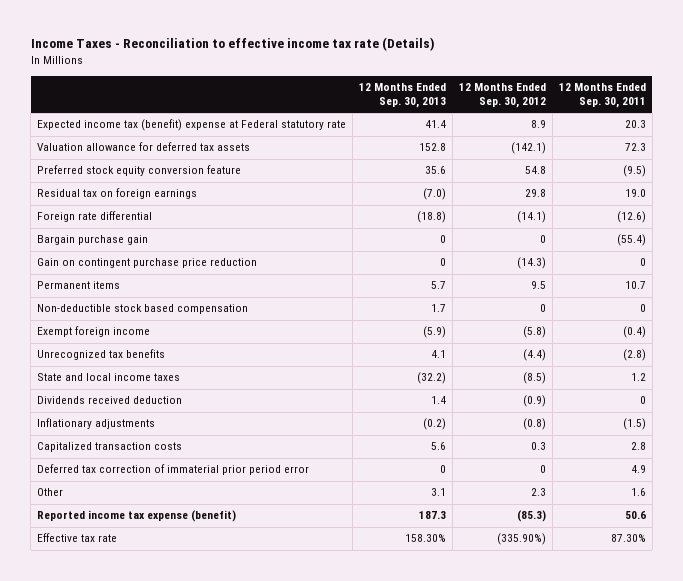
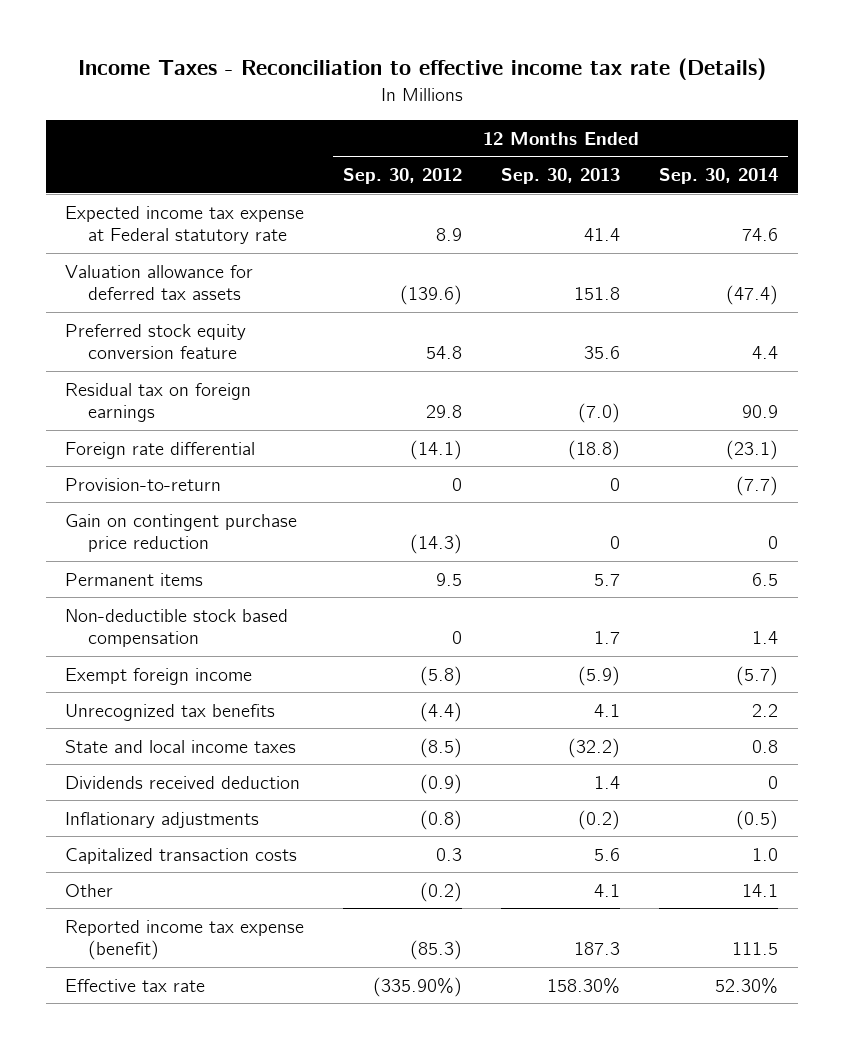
[558,83,646,109] 12 Months Ended Sep. 30, 2011 -> none
none -> [659,168,779,185] Sep. 30, 2014
[37,119,347,132] Expected income tax (benefit) expense at Federal statutory rate -> [65,205,305,245] Expected income tax expense at Federal statutory rate
[419,143,447,152] 152.8 -> [574,287,621,301] 151.8
[510,142,546,155] (142.1) -> [400,285,463,306] (139.6)
[37,235,149,246] Bargain purchase gain -> [65,477,222,491] Provision-to-return
[37,464,310,476] Deferred tax correction of immaterial prior period error -> none
[431,488,447,497] 3.1 -> [594,883,621,897] 4.1
[530,488,546,497] 2.3 -> [420,881,463,902] (0.2)

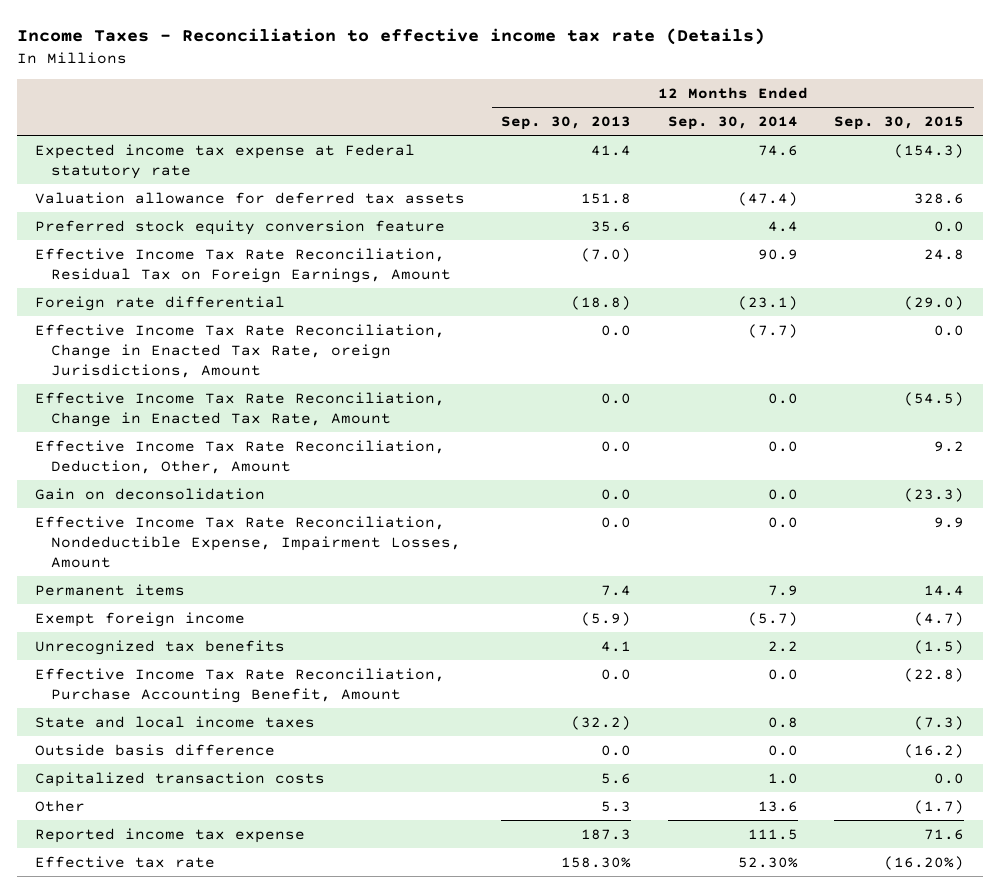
[343,168,463,185] Sep. 30, 2012 -> none
none -> [834,115,965,130] Sep. 30, 2015
[65,382,252,423] Residual tax on foreign earnings -> [34,247,452,283] Effective Income Tax Rate Reconciliation, Residual Tax on Foreign Earnings, Amount
[65,477,222,491] Provision-to-return -> none
[65,608,289,648] Non-deductible stock based compensation -> none
none -> [34,323,445,378] Effective Income Tax Rate Reconciliation, Change in Enacted Tax Rate, oreign Jurisdictions, Amount
none -> [34,391,445,427] Effective Income Tax Rate Reconciliation, Change in Enacted Tax Rate, Amount
none -> [34,439,445,474] Effective Income Tax Rate Reconciliation, Deduction, Other, Amount
[65,513,298,553] Gain on contingent purchase price reduction -> [34,487,265,500] Gain on deconsolidation
[610,536,621,550] 0 -> [601,488,632,500] 0.0
[768,536,779,550] 0 -> [767,488,798,500] 0.0
none -> [34,515,462,568] Effective Income Tax Rate Reconciliation, Nondeductible Expense, Impairment Losses, Amount
[594,573,621,586] 5.7 -> [601,584,632,596] 7.4
[752,572,779,586] 6.5 -> [767,584,798,596] 7.9
none -> [34,667,445,703] Effective Income Tax Rate Reconciliation, Purchase Accounting Benefit, Amount
[65,775,301,789] Dividends received deduction -> none
[65,811,260,828] Inflationary adjustments -> none
none -> [34,743,275,756] Outside basis difference
[594,883,621,897] 4.1 -> [601,800,632,812] 5.3
[742,883,779,897] 14.1 -> [757,800,798,812] 13.6
[65,919,305,961] Reported income tax expense (benefit) -> [34,827,305,843] Reported income tax expense

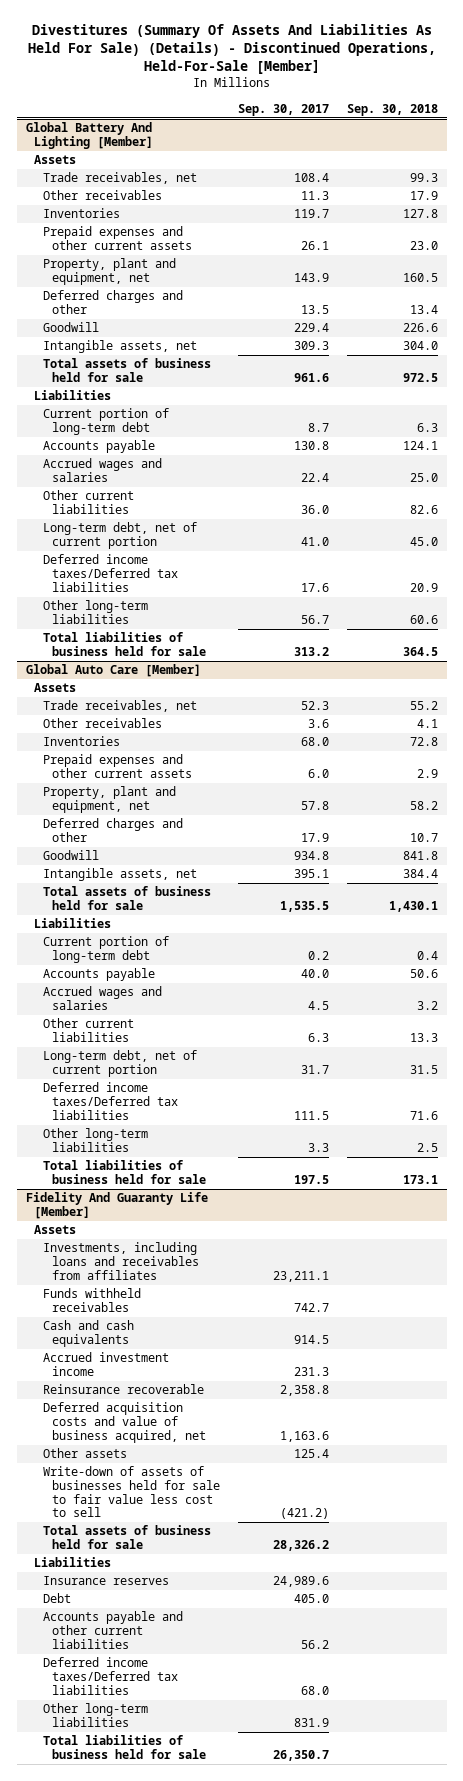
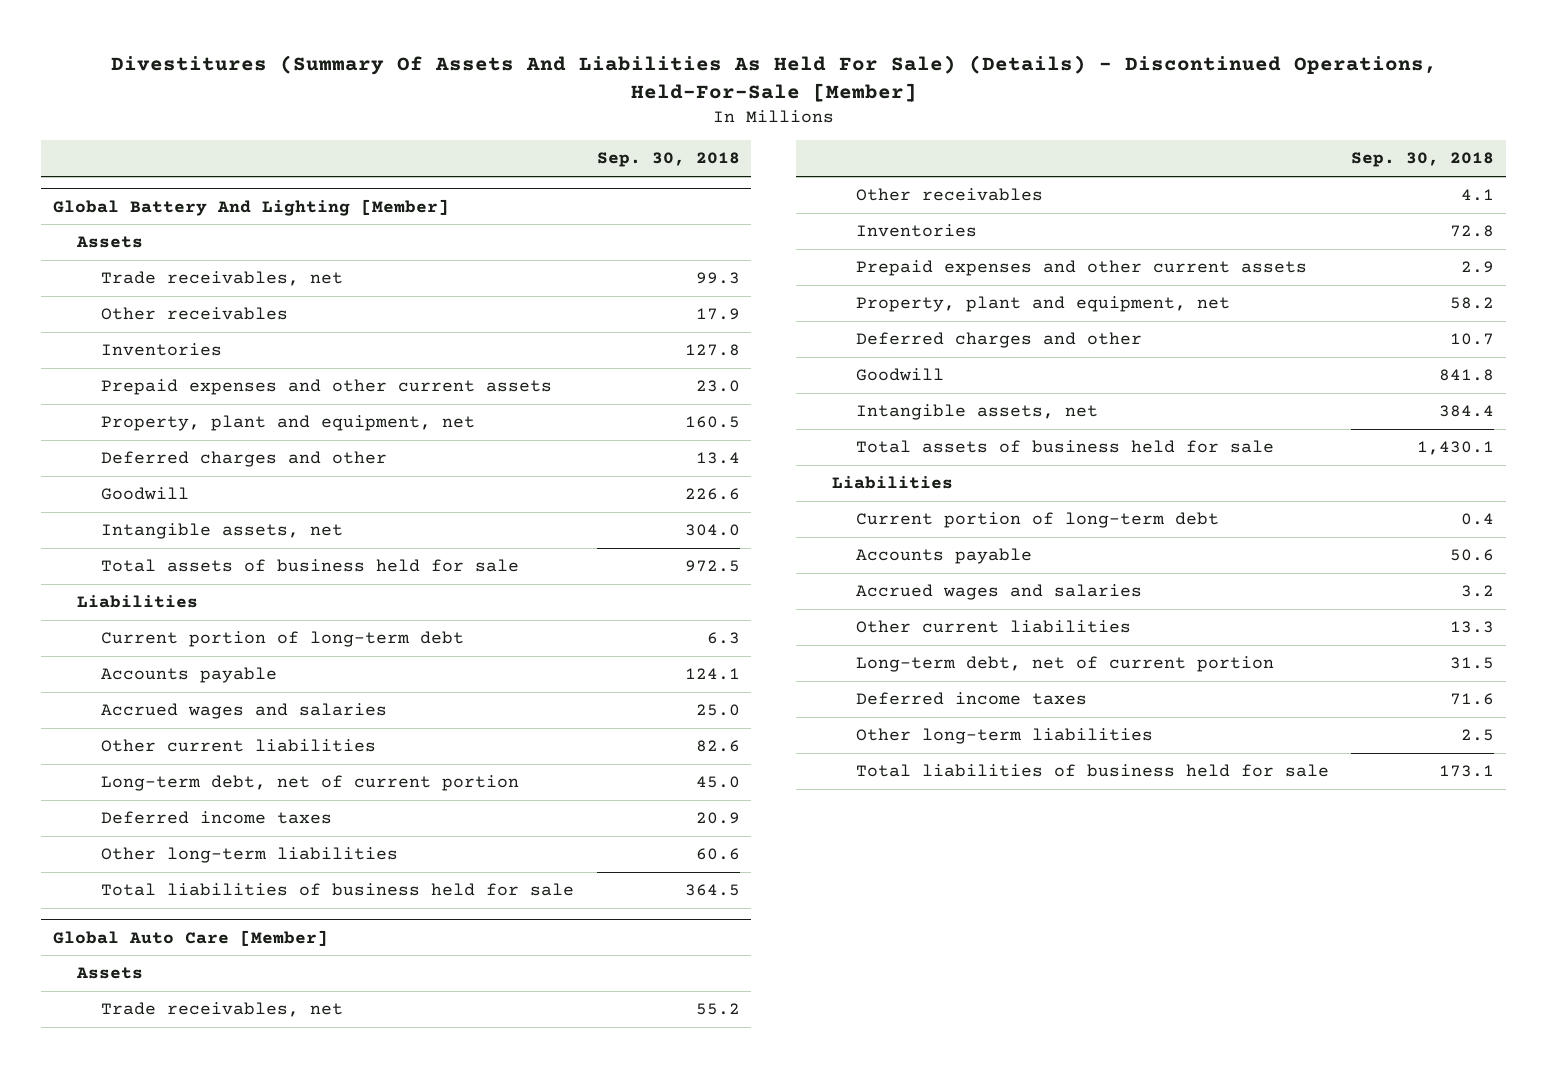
[237,103,329,116] Sep. 30, 2017 -> none
[42,554,178,592] Deferred income taxes/Deferred tax liabilities -> [101,811,333,825] Deferred income taxes
[42,1082,178,1120] Deferred income taxes/Deferred tax liabilities -> [855,692,1087,706] Deferred income taxes
[25,1192,208,1220] Fidelity And Guaranty Life [Member] -> none
[34,1225,77,1235] Assets -> none
[42,1242,199,1280] Investments, including loans and receivables from affiliates -> none
[42,1288,141,1313] Funds withheld receivables -> none
[42,1320,134,1348] Cash and cash equivalents -> none
[42,1352,169,1377] Accrued investment income -> none
[42,1384,204,1395] Reinsurance recoverable -> none
[42,1402,206,1443] Deferred acquisition costs and value of business acquired, net -> none
[42,1448,127,1459] Other assets -> none
[42,1466,220,1518] Write-down of assets of businesses held for sale to fair value less cost to sell -> none
[42,1525,211,1550] Total assets of business held for sale -> none
[34,1557,112,1568] Liabilities -> none
[42,1576,169,1586] Insurance reserves -> none
[42,1593,71,1604] Debt -> none
[42,1611,183,1649] Accounts payable and other current liabilities -> none
[42,1657,178,1695] Deferred income taxes/Deferred tax liabilities -> none
[42,1703,148,1728] Other long-term liabilities -> none
[42,1735,206,1760] Total liabilities of business held for sale -> none

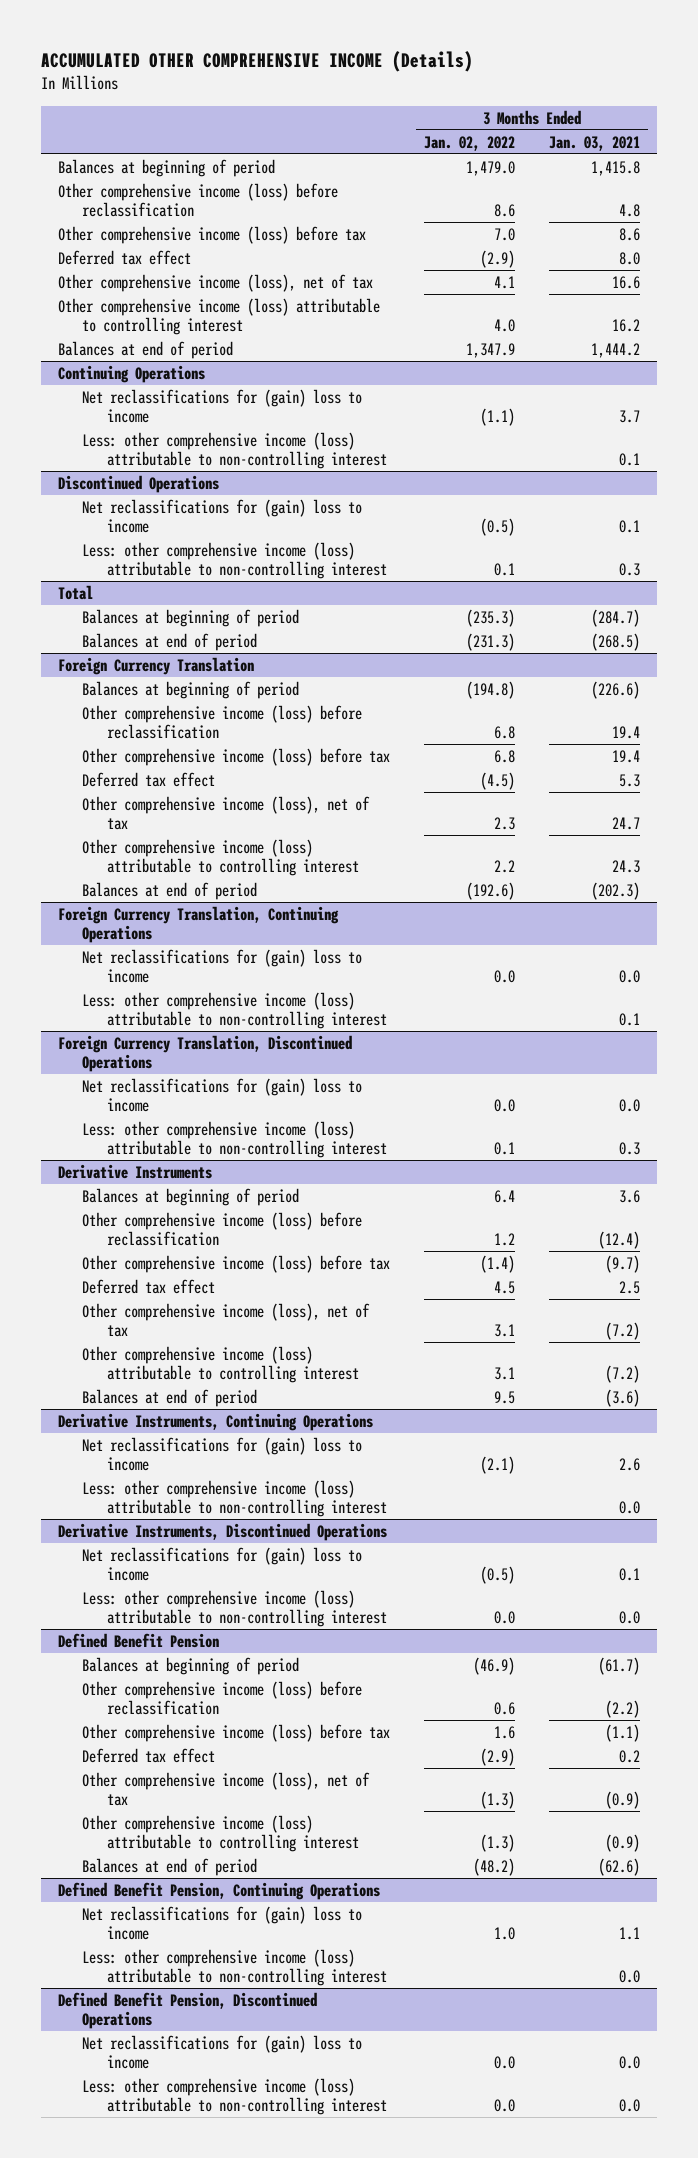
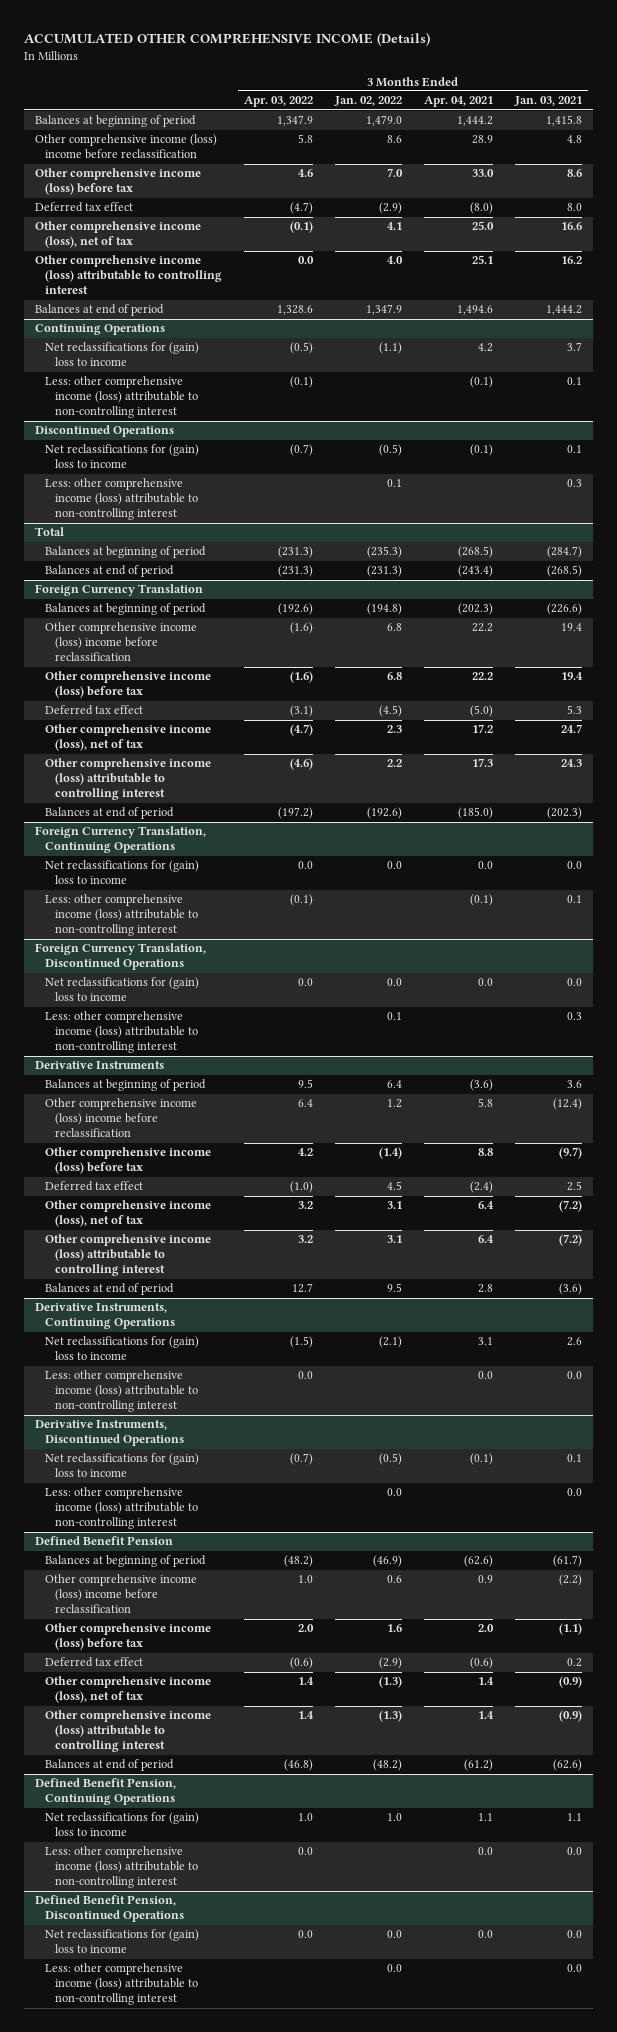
none -> [243,96,313,108] Apr. 03, 2022
none -> [424,96,494,108] Apr. 04, 2021
[57,182,338,218] Other comprehensive income (loss) before reclassification -> [35,134,218,160] Other comprehensive income (loss) income before reclassification
[82,704,363,740] Other comprehensive income (loss) before reclassification -> [44,622,197,662] Other comprehensive income (loss) income before reclassification
[82,1211,363,1247] Other comprehensive income (loss) before reclassification -> [44,1098,197,1138] Other comprehensive income (loss) income before reclassification
[82,1680,363,1716] Other comprehensive income (loss) before reclassification -> [44,1574,197,1614] Other comprehensive income (loss) income before reclassification

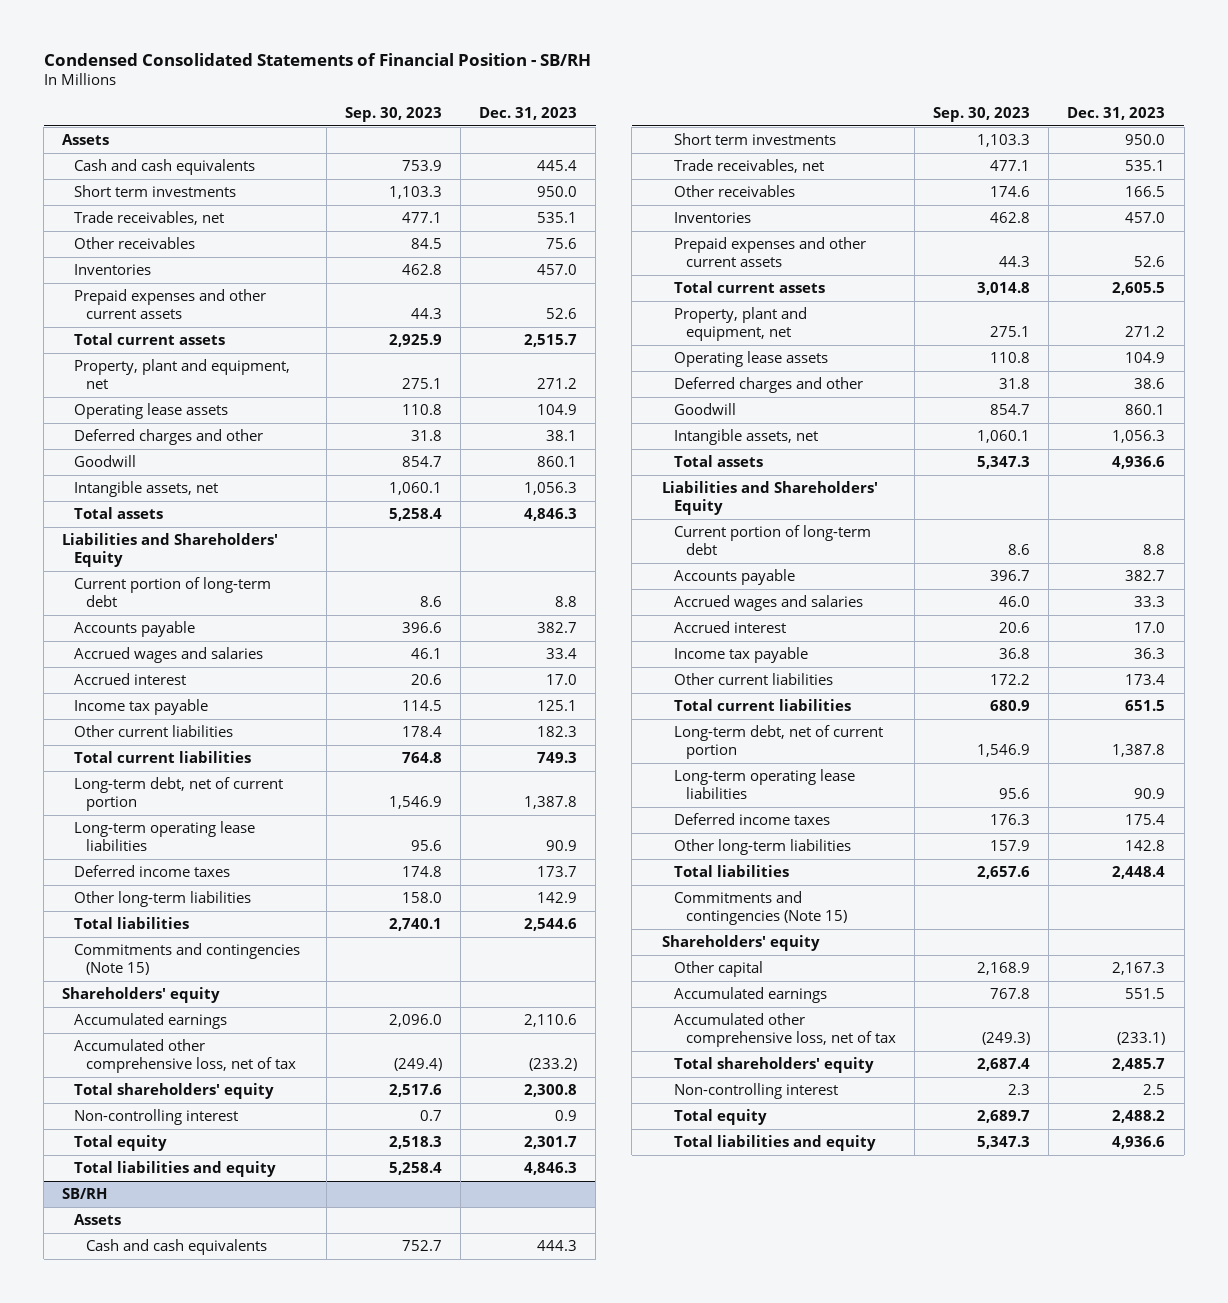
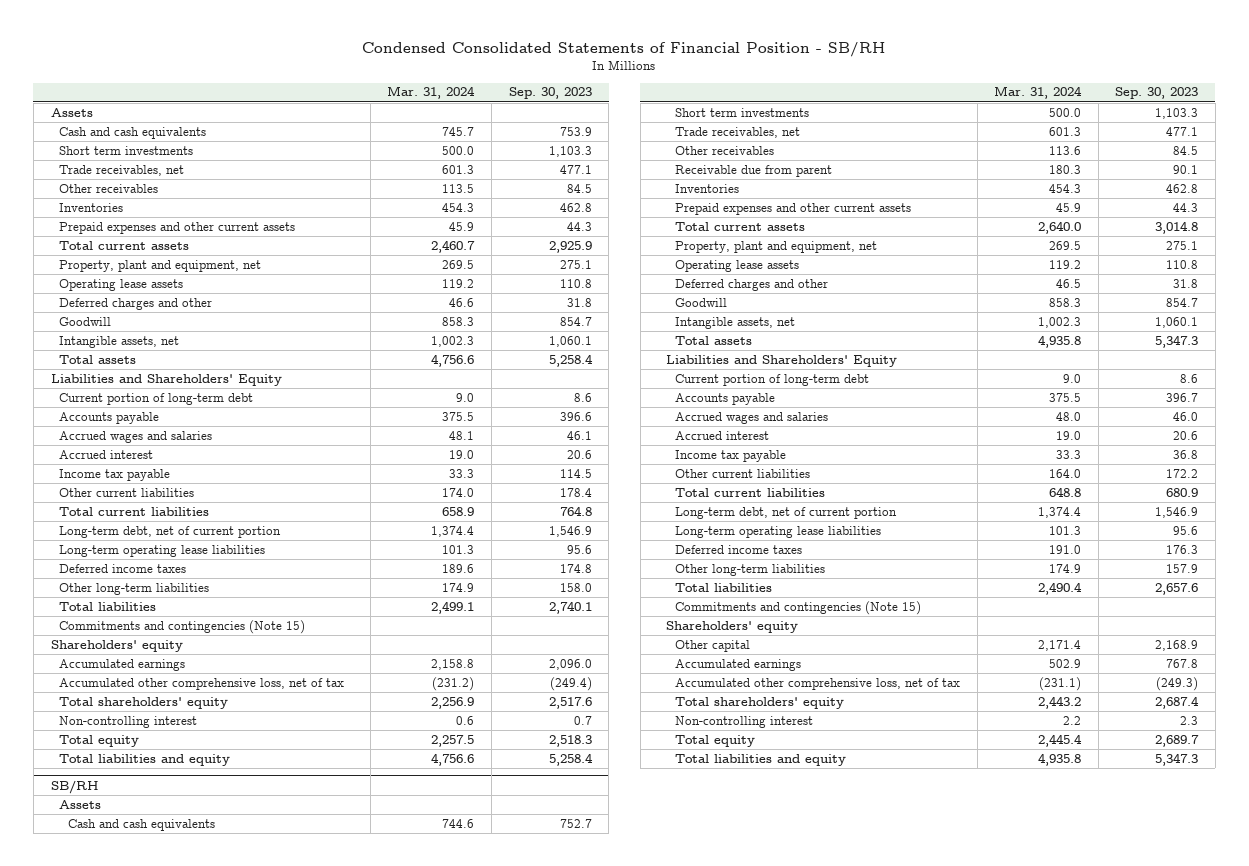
[479,106,578,120] Dec. 31, 2023 -> none
none -> [387,86,476,100] Mar. 31, 2024
[990,186,1031,198] 174.6 -> [1173,145,1199,155] 84.5
none -> [674,164,832,177] Receivable due from parent

